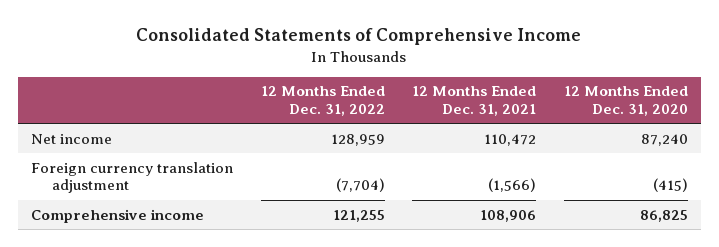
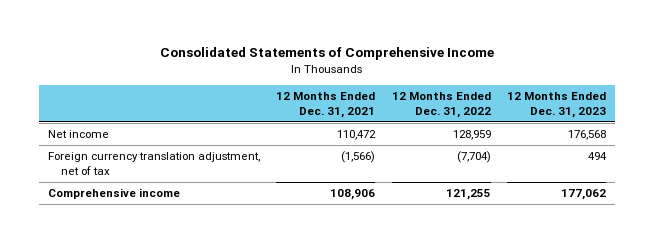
[563,86,688,117] 12 Months Ended Dec. 31, 2020 -> none
none -> [507,92,607,118] 12 Months Ended Dec. 31, 2023
[31,161,234,194] Foreign currency translation adjustment -> [47,152,260,175] Foreign currency translation adjustment, net of tax

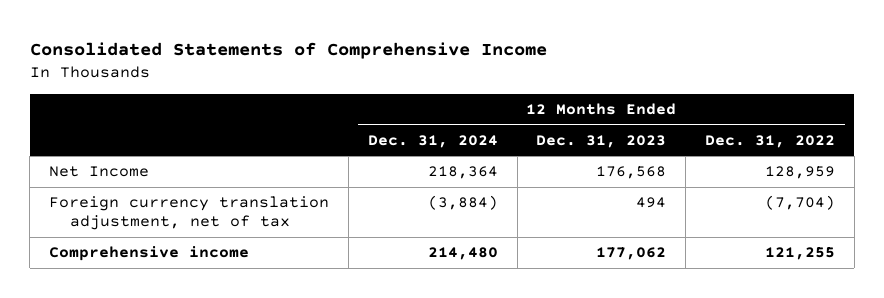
[276,92,376,118] 12 Months Ended Dec. 31, 2021 -> none
none -> [367,134,498,148] Dec. 31, 2024
[47,130,109,139] Net income -> [49,166,150,178] Net Income

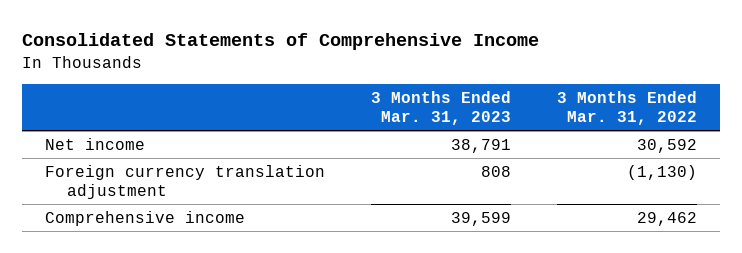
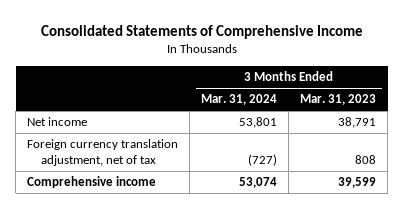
[557,90,698,126] 3 Months Ended Mar. 31, 2022 -> none
none -> [201,94,278,106] Mar. 31, 2024
[44,164,325,200] Foreign currency translation adjustment -> [27,139,179,167] Foreign currency translation adjustment, net of tax

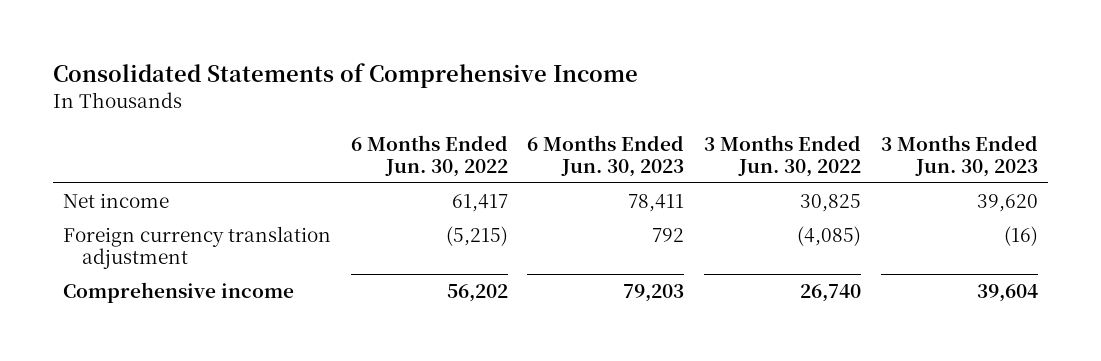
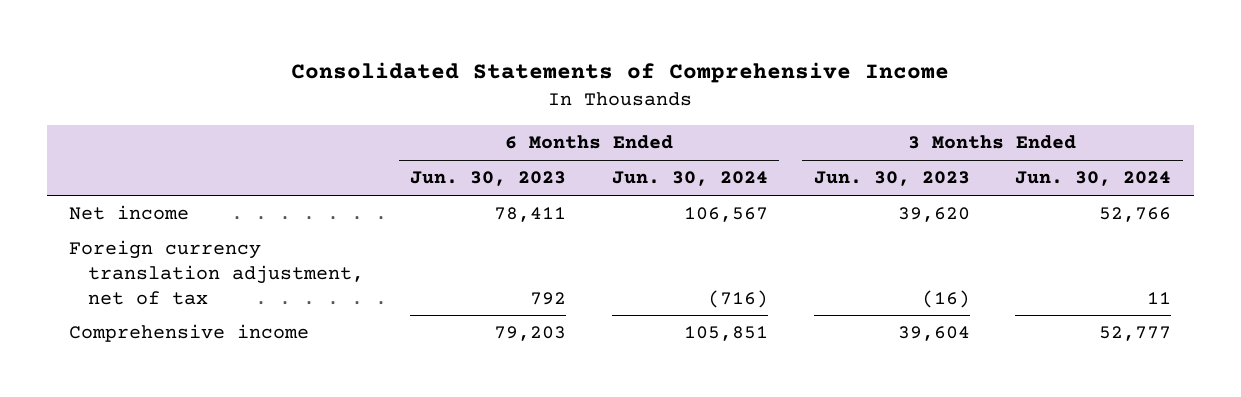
[350,134,508,177] 6 Months Ended Jun. 30, 2022 -> none
[704,134,862,177] 3 Months Ended Jun. 30, 2022 -> none
none -> [611,171,768,187] Jun. 30, 2024
none -> [1015,171,1172,187] Jun. 30, 2024
[62,225,331,270] Foreign currency translation adjustment -> [69,240,365,305] Foreign currency translation adjustment, net of tax

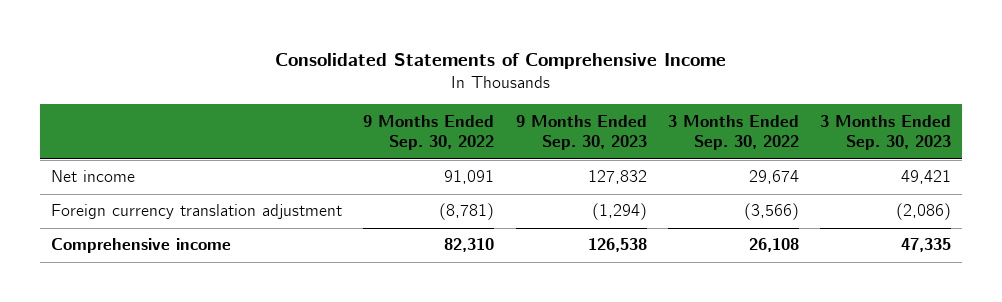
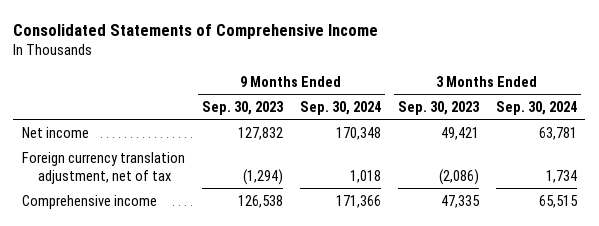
[363,114,495,151] 9 Months Ended Sep. 30, 2022 -> none
[667,114,799,151] 3 Months Ended Sep. 30, 2022 -> none
none -> [299,100,381,115] Sep. 30, 2024
none -> [495,100,577,115] Sep. 30, 2024
[51,204,343,220] Foreign currency translation adjustment -> [21,151,185,184] Foreign currency translation adjustment, net of tax

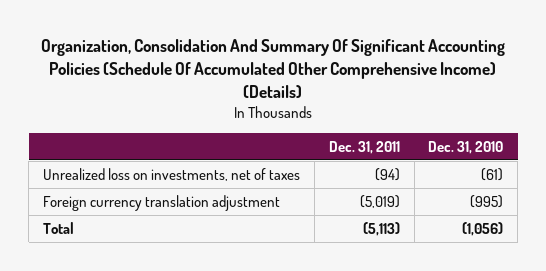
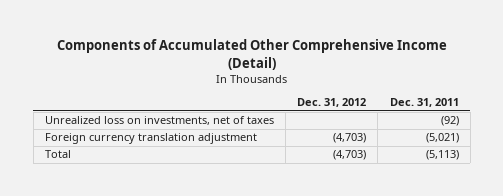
[41,38,506,98] Organization, Consolidation And Summary Of Significant Accounting Policies (Schedule Of Accumulated Other Comprehensive Income) (Details) -> [56,39,447,70] Components of Accumulated Other Comprehensive Income (Detail)
[428,140,504,154] Dec. 31, 2010 -> none
none -> [297,98,367,108] Dec. 31, 2012
[374,167,400,181] (94) -> [440,116,459,127] (92)
[359,194,400,208] (5,019) -> [425,133,459,144] (5,021)

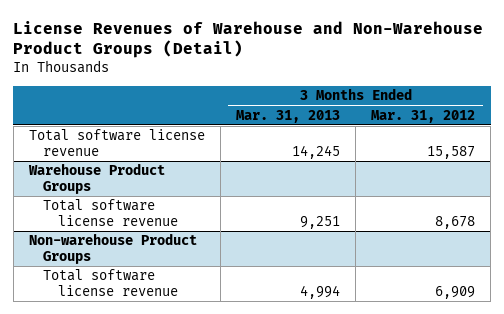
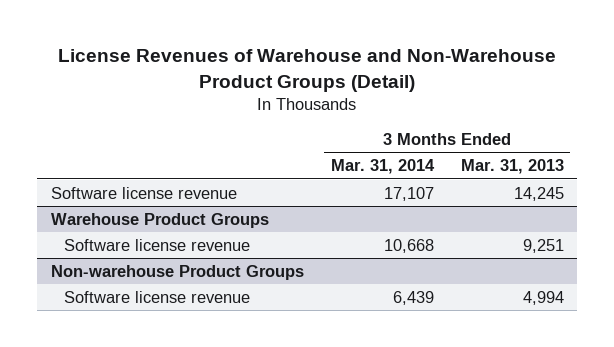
[371,109,476,123] Mar. 31, 2012 -> none
none -> [330,159,435,175] Mar. 31, 2014
[28,129,205,157] Total software license revenue -> [50,186,237,199] Software license revenue
[43,199,179,227] Total software license revenue -> [63,238,250,251] Software license revenue
[43,269,179,297] Total software license revenue -> [63,290,250,303] Software license revenue

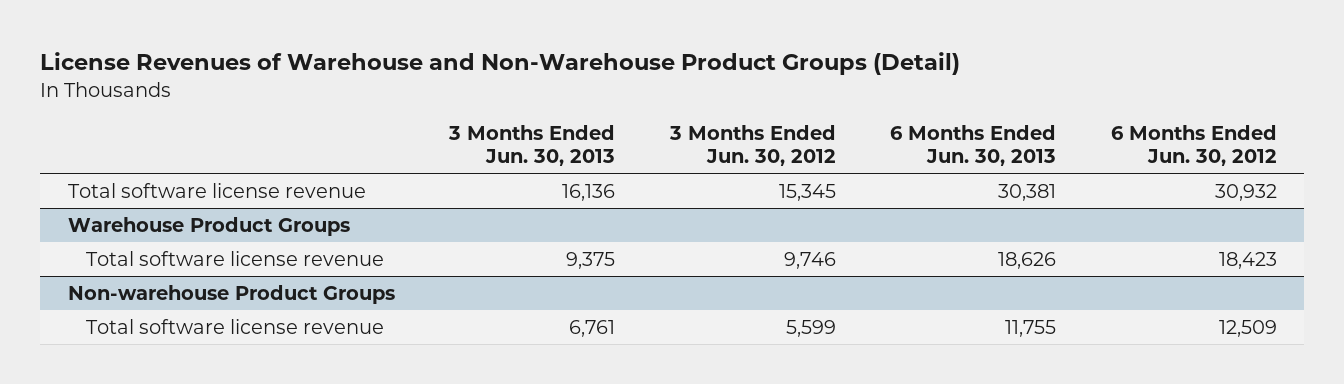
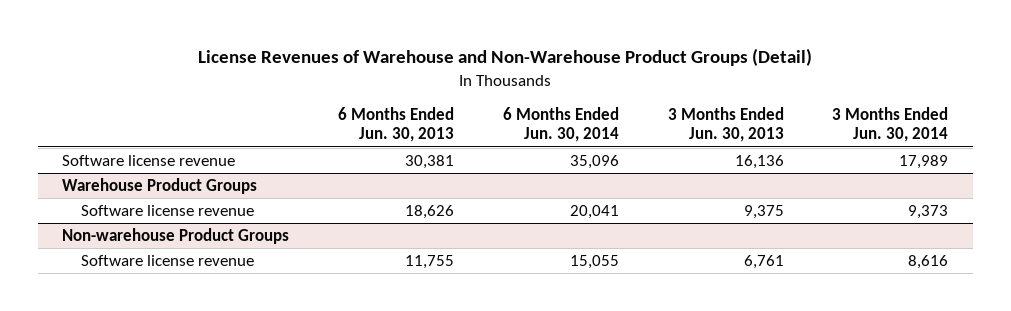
[668,125,836,167] 3 Months Ended Jun. 30, 2012 -> none
[1110,125,1277,167] 6 Months Ended Jun. 30, 2012 -> none
none -> [502,107,619,143] 6 Months Ended Jun. 30, 2014
none -> [832,107,949,143] 3 Months Ended Jun. 30, 2014
[67,182,366,198] Total software license revenue -> [62,155,236,167] Software license revenue
[85,250,384,266] Total software license revenue -> [81,205,255,217] Software license revenue
[85,318,384,334] Total software license revenue -> [81,255,255,267] Software license revenue

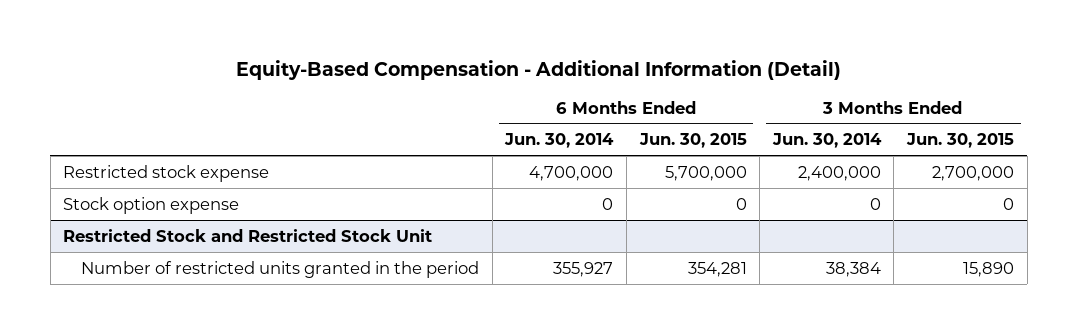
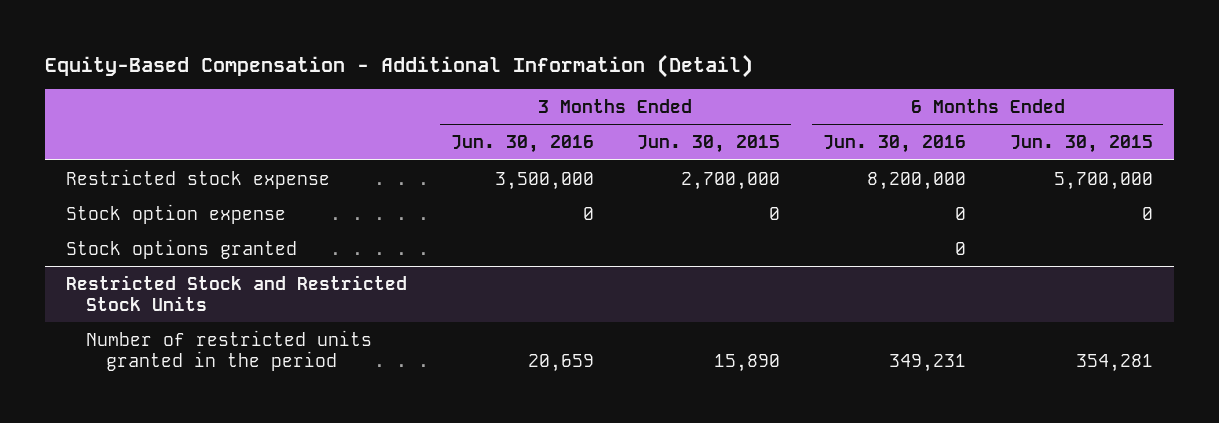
[504,133,615,149] Jun. 30, 2014 -> none
[771,133,882,149] Jun. 30, 2014 -> none
none -> [450,135,594,154] Jun. 30, 2016
none -> [823,135,967,154] Jun. 30, 2016
none -> [66,238,298,259] Stock options granted
[63,228,433,242] Restricted Stock and Restricted Stock Unit -> [66,274,408,311] Restricted Stock and Restricted Stock Units

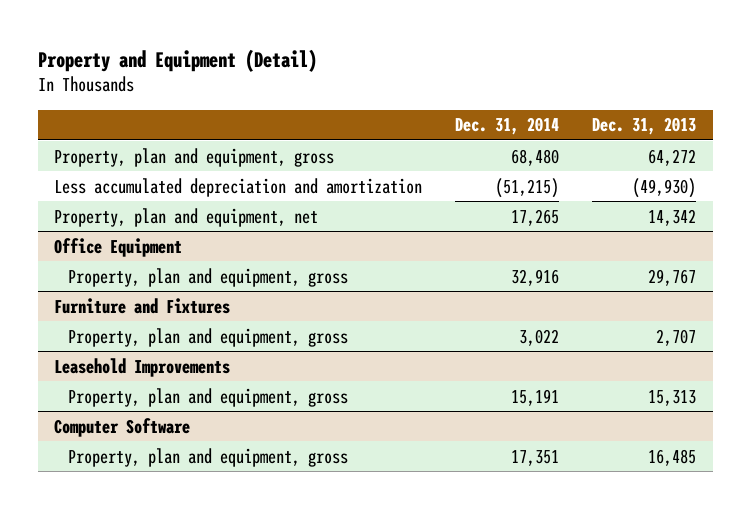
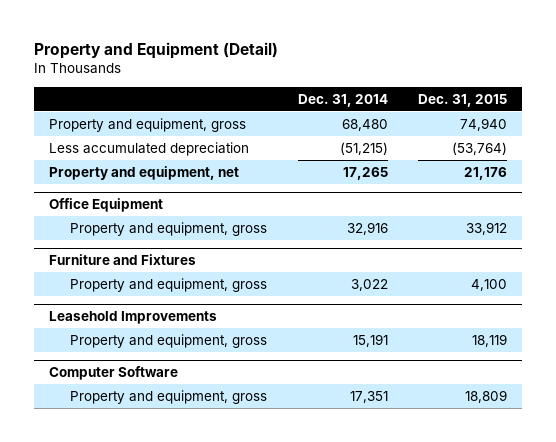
[592,117,697,136] Dec. 31, 2013 -> none
none -> [417,93,507,107] Dec. 31, 2015
[54,147,335,167] Property, plan and equipment, gross -> [49,117,247,132] Property and equipment, gross
[54,177,423,197] Less accumulated depreciation and amortization -> [49,141,250,156] Less accumulated depreciation
[54,207,319,227] Property, plan and equipment, net -> [49,165,240,180] Property and equipment, net
[68,267,349,287] Property, plan and equipment, gross -> [70,221,268,236] Property and equipment, gross
[68,327,349,347] Property, plan and equipment, gross -> [70,277,268,292] Property and equipment, gross
[68,387,349,407] Property, plan and equipment, gross -> [70,333,268,348] Property and equipment, gross
[68,447,349,467] Property, plan and equipment, gross -> [70,389,268,404] Property and equipment, gross

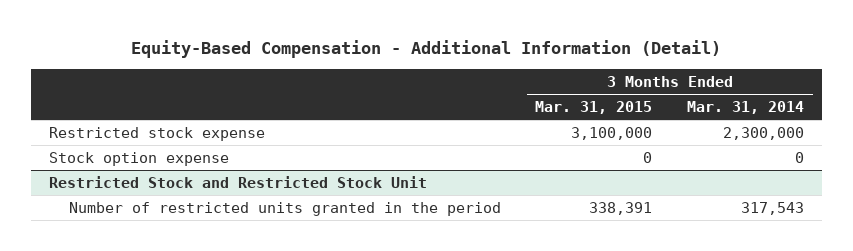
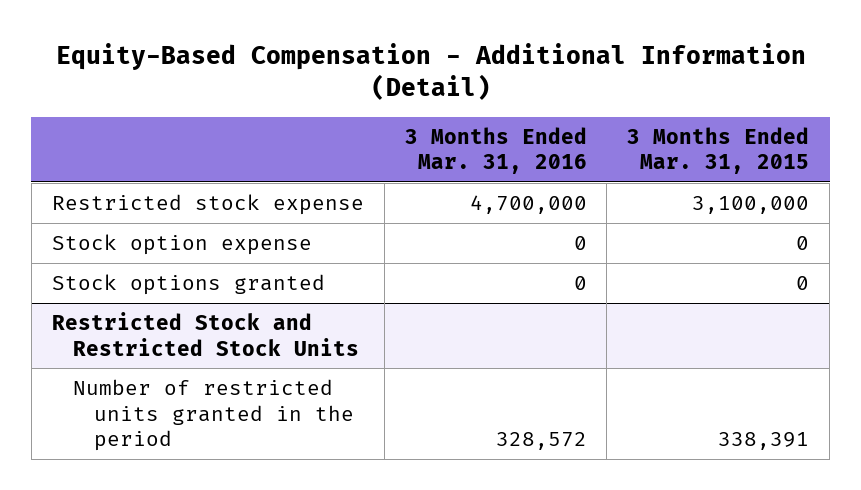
[687,101,805,115] Mar. 31, 2014 -> none
none -> [404,126,587,175] 3 Months Ended Mar. 31, 2016
none -> [51,274,325,296] Stock options granted
[48,175,427,188] Restricted Stock and Restricted Stock Unit -> [51,312,360,356] Restricted Stock and Restricted Stock Units

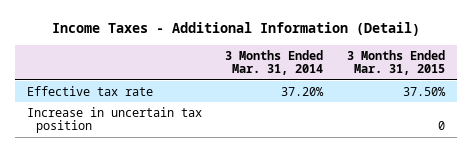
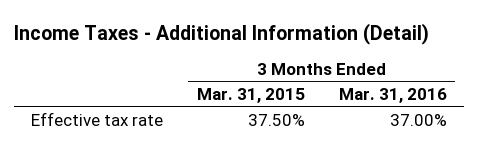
[225,49,324,76] 3 Months Ended Mar. 31, 2014 -> none
none -> [338,88,447,104] Mar. 31, 2016
[26,106,202,134] Increase in uncertain tax position -> none

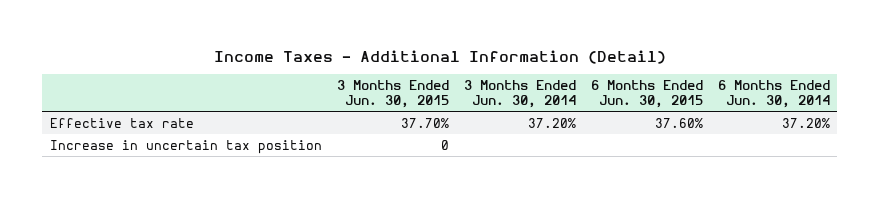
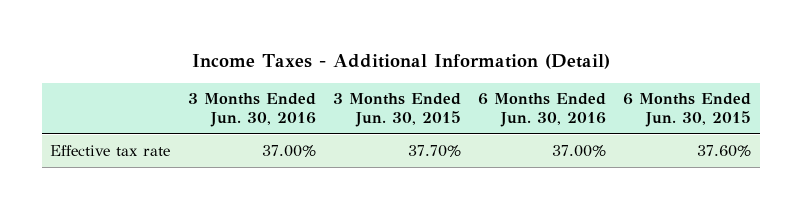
[463,80,576,108] 3 Months Ended Jun. 30, 2014 -> none
[717,80,830,108] 6 Months Ended Jun. 30, 2014 -> none
none -> [187,92,316,128] 3 Months Ended Jun. 30, 2016
none -> [477,92,606,128] 6 Months Ended Jun. 30, 2016
[49,139,322,154] Increase in uncertain tax position -> none

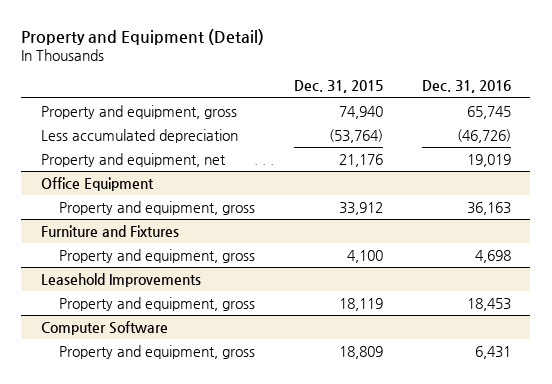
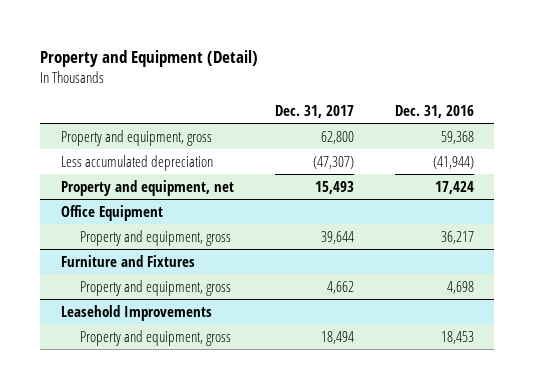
[293,80,383,94] Dec. 31, 2015 -> none
none -> [274,104,354,118] Dec. 31, 2017
[466,105,511,119] 65,745 -> [440,130,474,144] 59,368
[456,128,511,143] (46,726) -> [432,155,474,169] (41,944)
[466,153,511,167] 19,019 -> [434,180,474,194] 17,424
[466,201,511,215] 36,163 -> [440,230,474,244] 36,217
[40,320,168,335] Computer Software -> none
[58,344,255,359] Property and equipment, gross -> none

